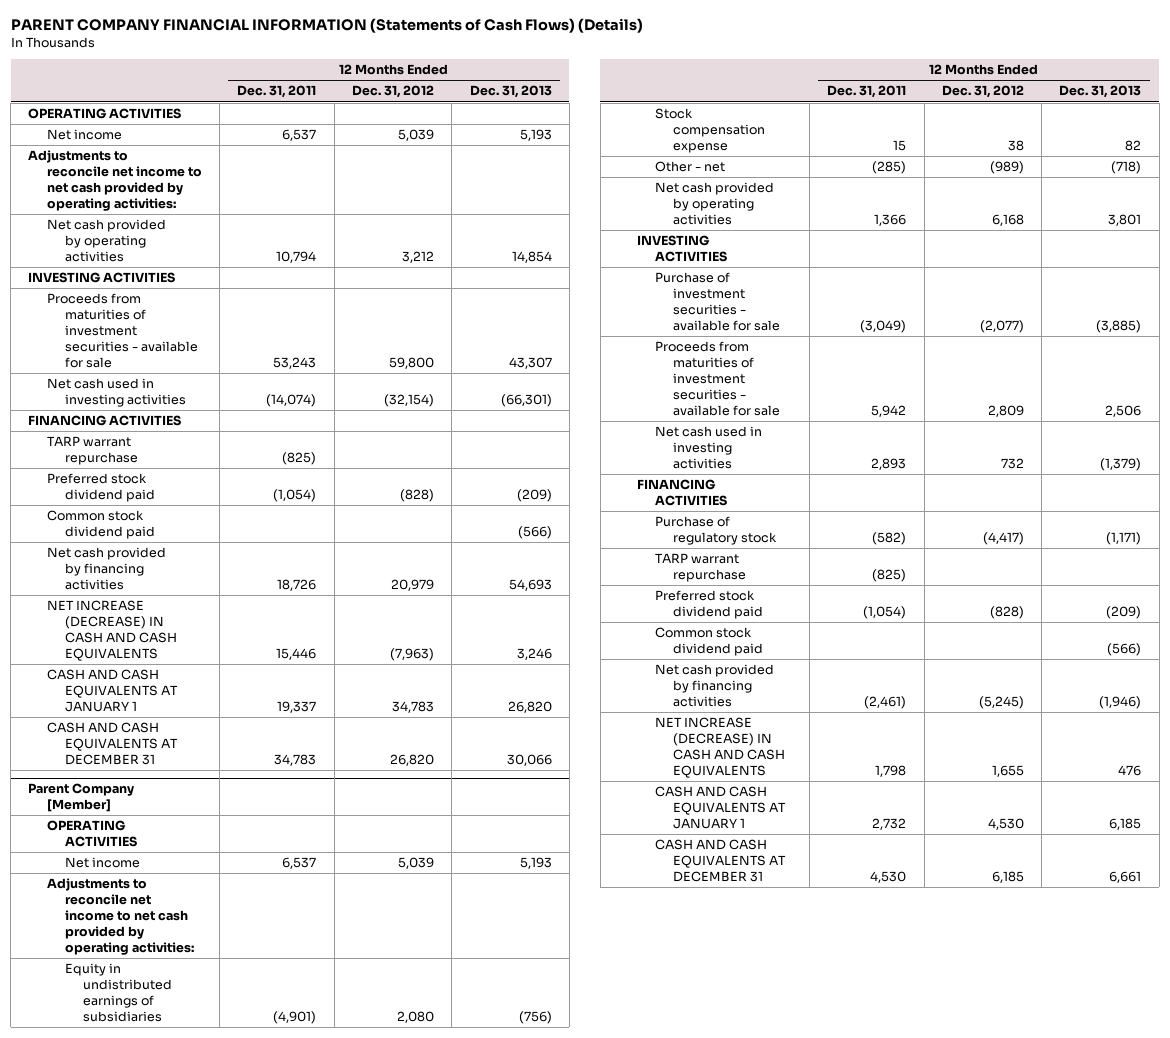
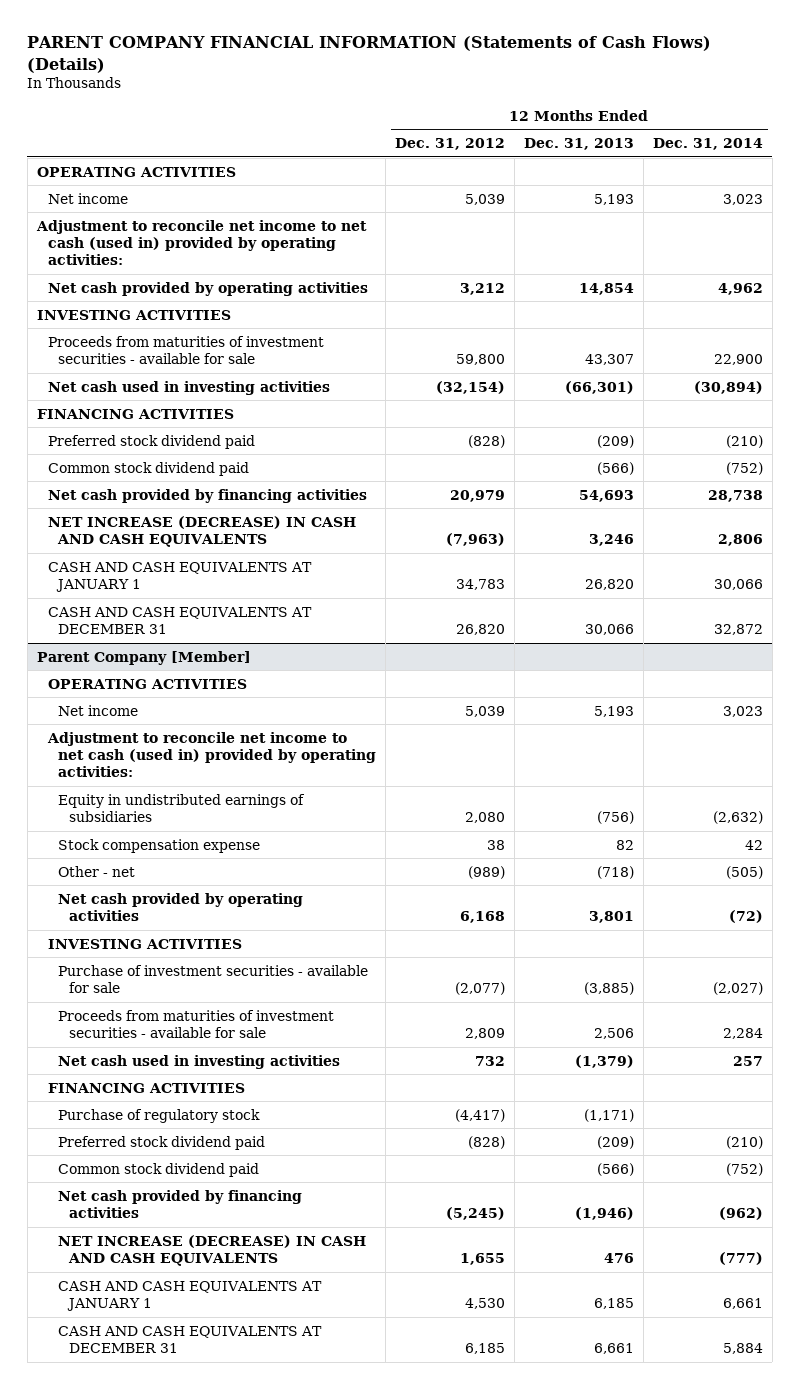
[237,85,317,99] Dec. 31, 2011 -> none
none -> [652,138,763,151] Dec. 31, 2014
[28,150,202,212] Adjustments to reconcile net income to net cash provided by operating activities: -> [35,219,367,266] Adjustment to reconcile net income to net cash (used in) provided by operating activities:
[46,436,139,466] TARP warrant repurchase -> none
[46,878,195,956] Adjustments to reconcile net income to net cash provided by operating activities: -> [46,731,377,778] Adjustment to reconcile net income to net cash (used in) provided by operating activities:
[655,553,747,583] TARP warrant repurchase -> none

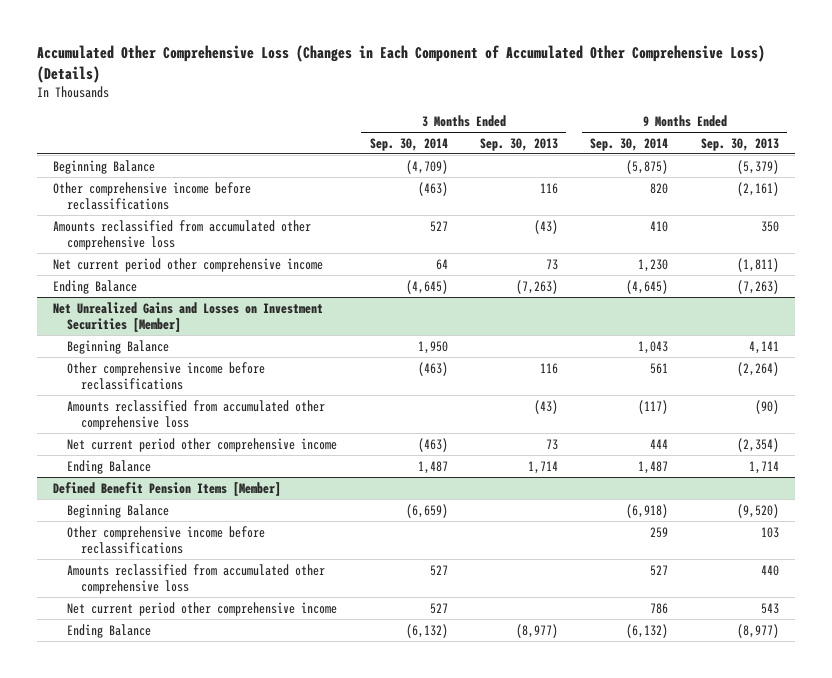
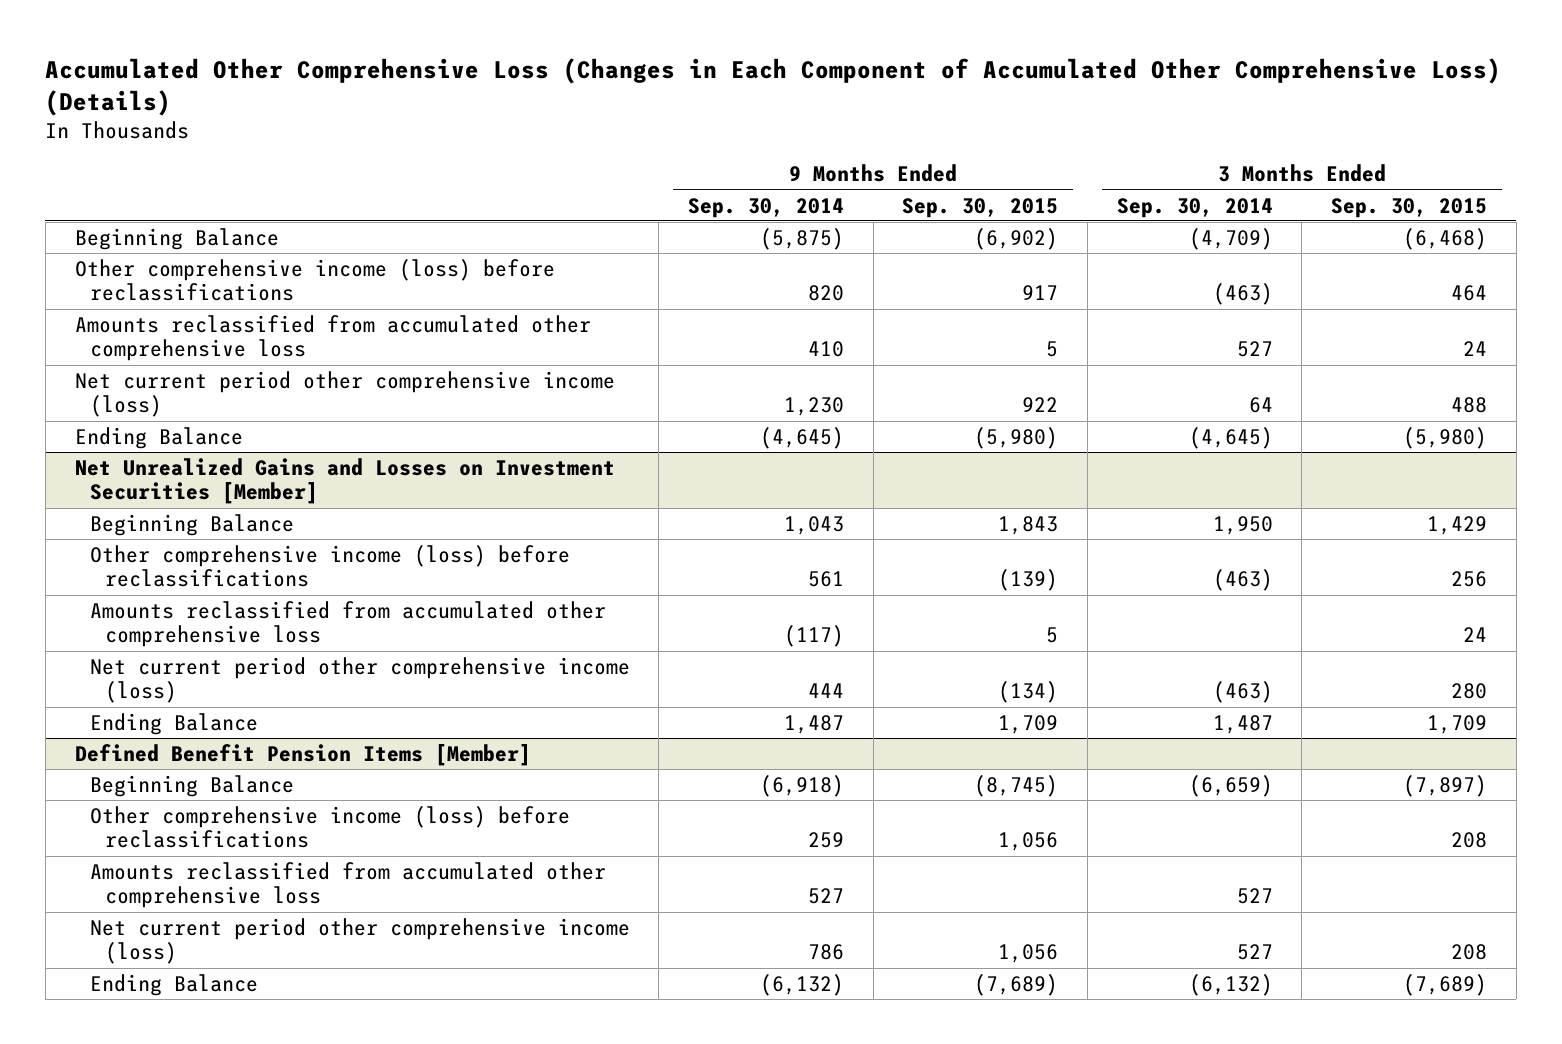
[479,137,558,151] Sep. 30, 2013 -> none
[700,137,779,151] Sep. 30, 2013 -> none
none -> [902,197,1059,218] Sep. 30, 2015
none -> [1331,197,1488,218] Sep. 30, 2015
[53,181,252,211] Other comprehensive income before reclassifications -> [74,258,555,302] Other comprehensive income (loss) before reclassifications
[53,257,324,272] Net current period other comprehensive income -> [74,370,615,418] Net current period other comprehensive income (loss)
[67,361,266,391] Other comprehensive income before reclassifications -> [89,544,570,588] Other comprehensive income (loss) before reclassifications
[67,437,338,452] Net current period other comprehensive income -> [89,656,630,704] Net current period other comprehensive income (loss)
[67,525,266,555] Other comprehensive income before reclassifications -> [89,805,570,849] Other comprehensive income (loss) before reclassifications
[67,601,338,616] Net current period other comprehensive income -> [89,917,630,965] Net current period other comprehensive income (loss)

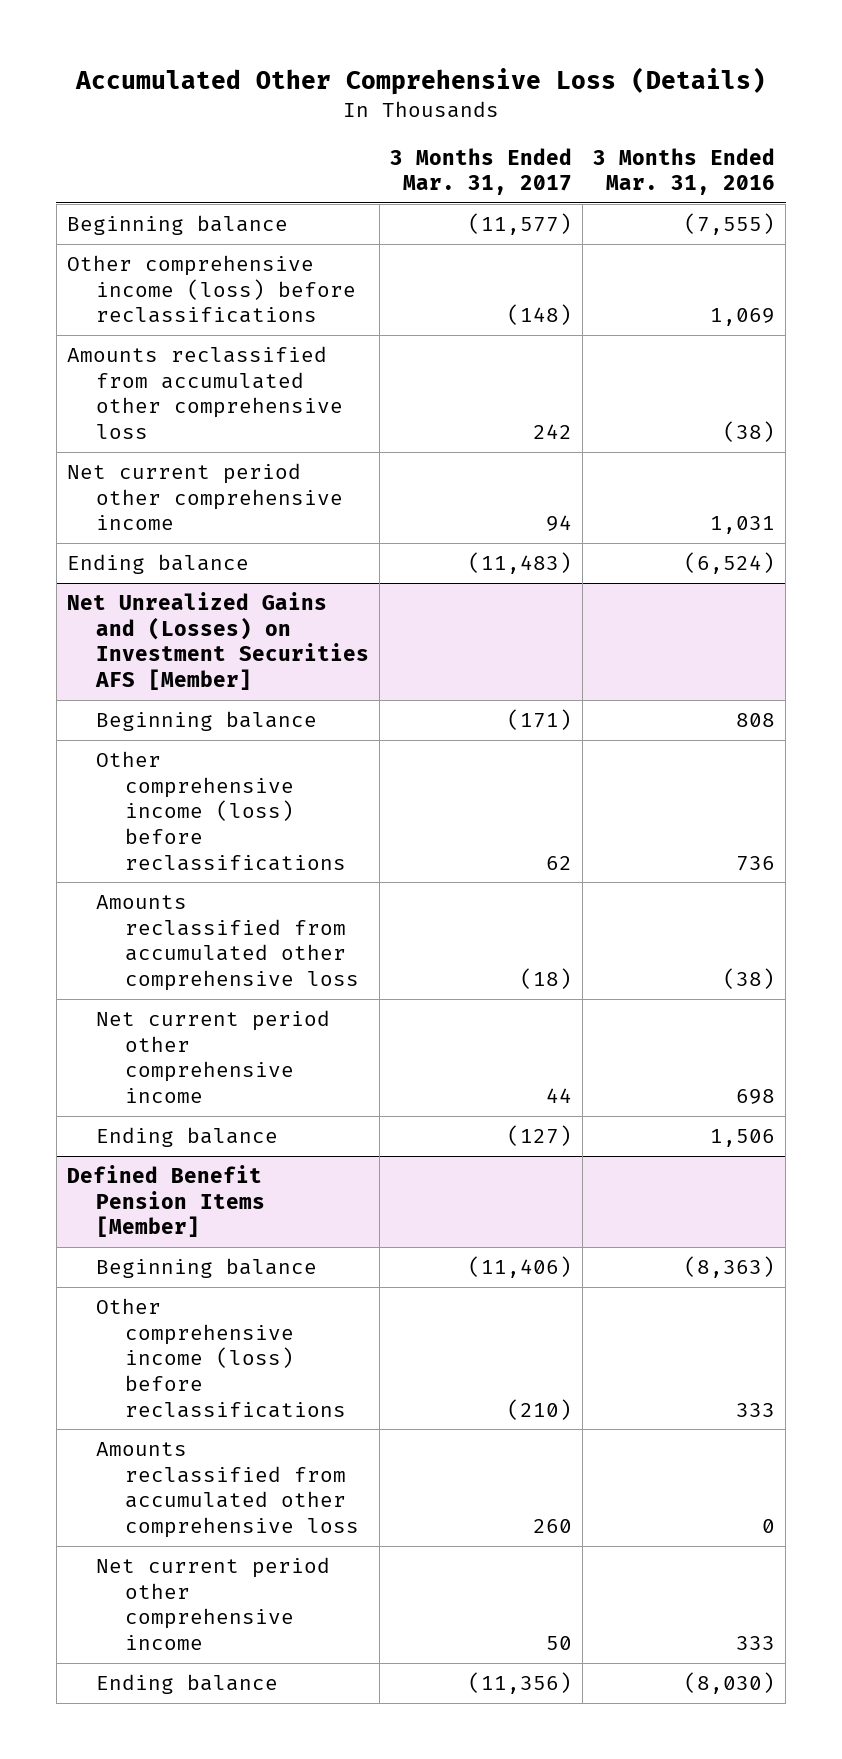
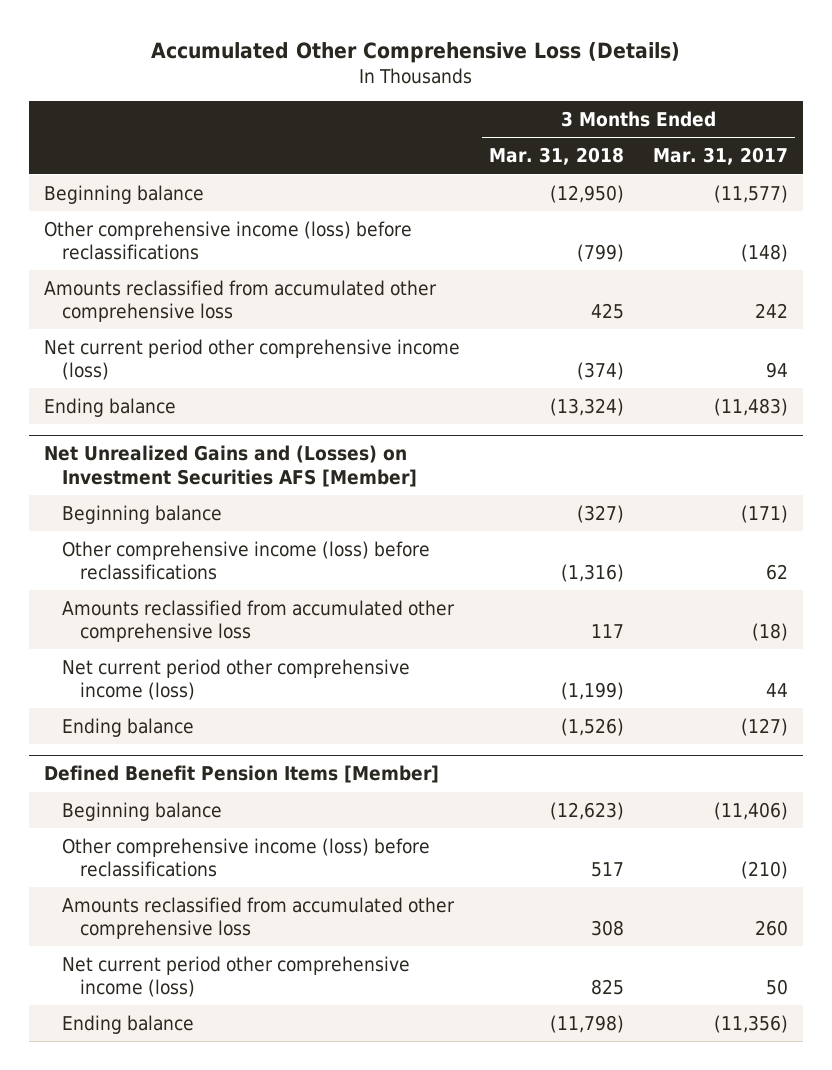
[593,147,776,196] 3 Months Ended Mar. 31, 2016 -> none
none -> [489,147,625,166] Mar. 31, 2018
[67,463,344,531] Net current period other comprehensive income -> [43,338,460,381] Net current period other comprehensive income (loss)
[96,1010,331,1104] Net current period other comprehensive income -> [62,658,411,701] Net current period other comprehensive income (loss)
[96,1557,331,1651] Net current period other comprehensive income -> [62,955,411,998] Net current period other comprehensive income (loss)

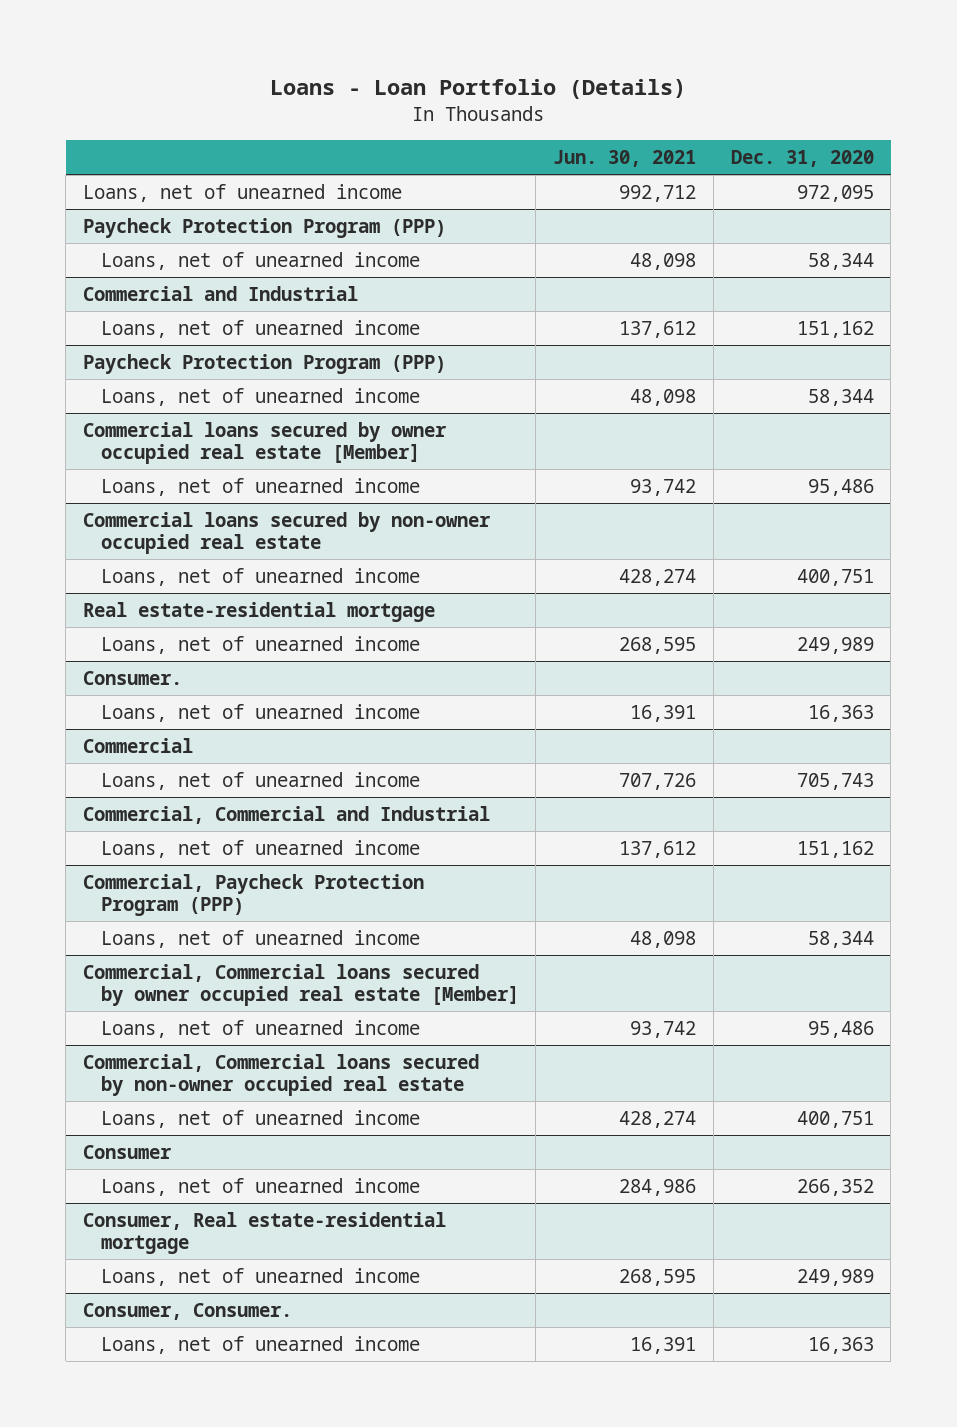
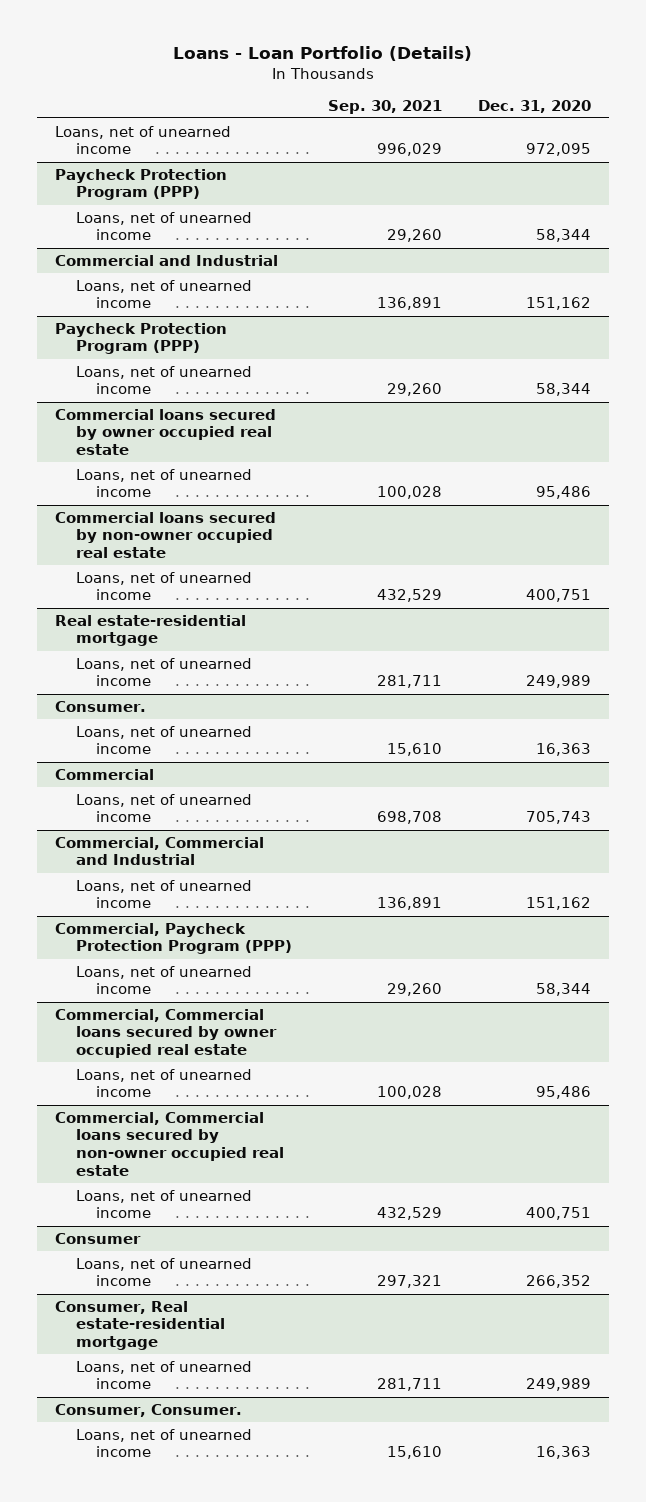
[553,149,697,167] Jun. 30, 2021 -> none
none -> [327,99,442,114] Sep. 30, 2021
[82,422,447,464] Commercial loans secured by owner occupied real estate [Member] -> [55,408,277,456] Commercial loans secured by owner occupied real estate
[82,964,519,1006] Commercial, Commercial loans secured by owner occupied real estate [Member] -> [55,1008,277,1059] Commercial, Commercial loans secured by owner occupied real estate

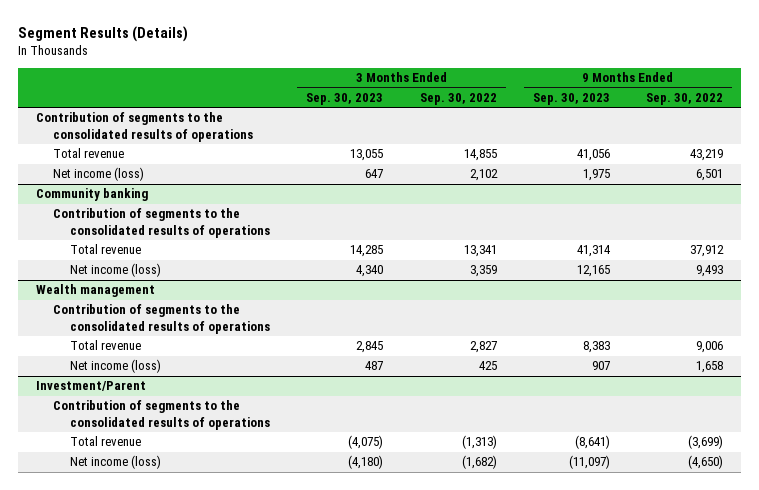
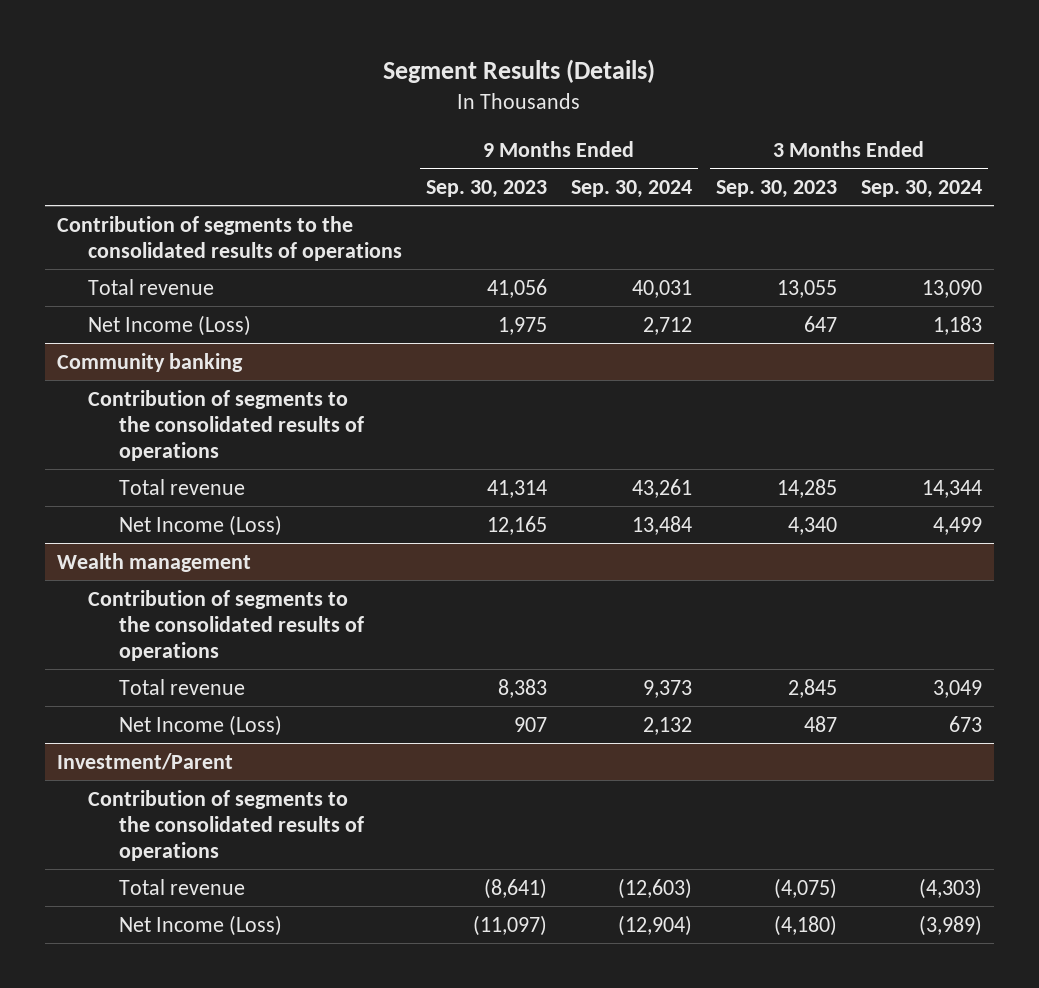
[419,93,497,106] Sep. 30, 2022 -> none
[646,93,724,106] Sep. 30, 2022 -> none
none -> [570,179,692,198] Sep. 30, 2024
none -> [860,179,982,198] Sep. 30, 2024
[53,167,145,182] Net income (loss) -> [87,314,251,336] Net Income (Loss)
[70,263,162,278] Net income (loss) -> [118,514,282,536] Net Income (Loss)
[70,359,162,374] Net income (loss) -> [118,714,282,736] Net Income (Loss)
[70,455,162,470] Net income (loss) -> [118,914,282,936] Net Income (Loss)

